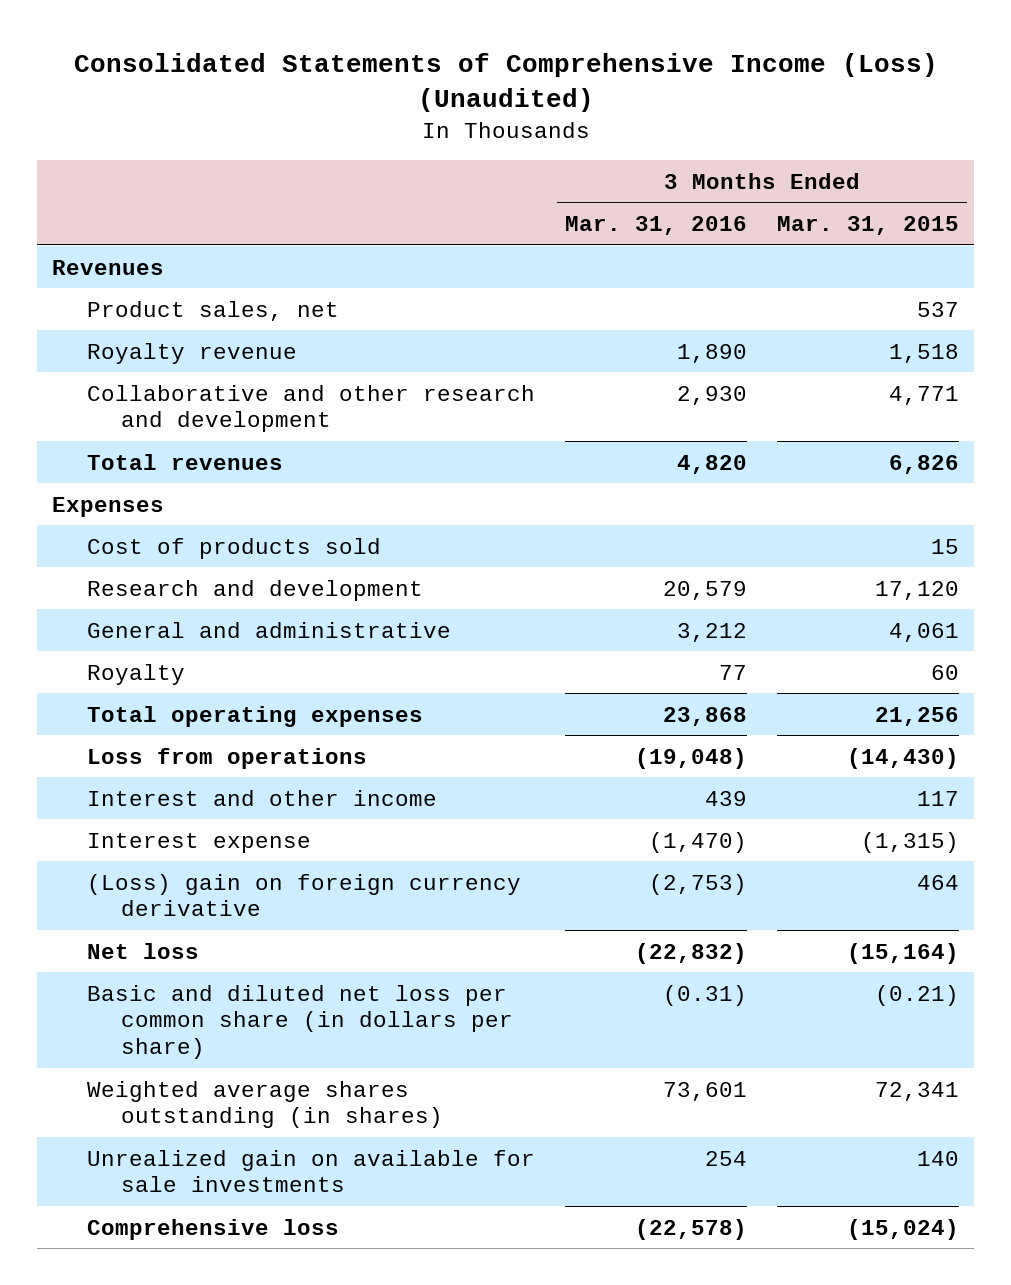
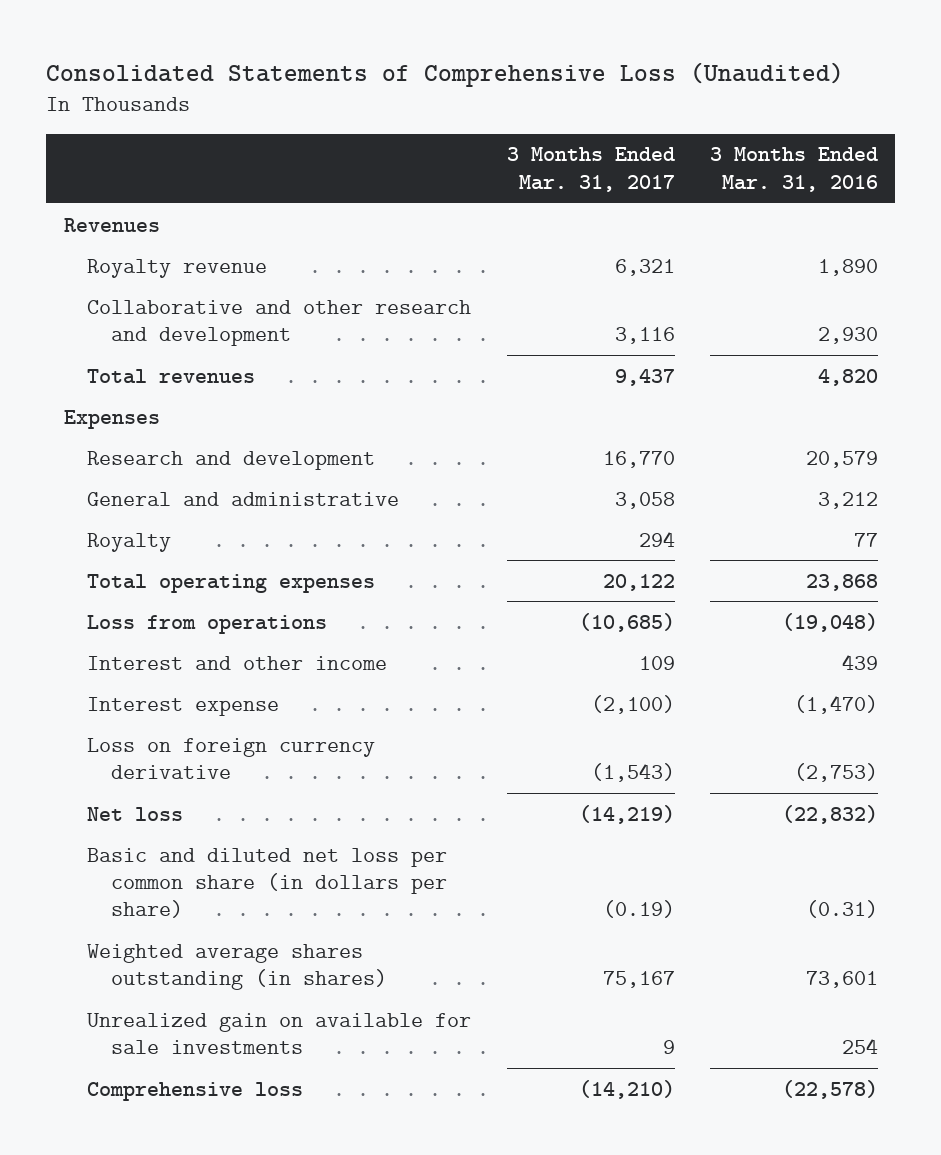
[73,53,938,113] Consolidated Statements of Comprehensive Income (Loss) (Unaudited) -> [45,61,844,87] Consolidated Statements of Comprehensive Loss (Unaudited)
[777,216,960,236] Mar. 31, 2015 -> none
none -> [506,147,675,192] 3 Months Ended Mar. 31, 2017
[86,300,339,321] Product sales, net -> none
[86,537,381,559] Cost of products sold -> none
[86,873,521,917] (Loss) gain on foreign currency derivative -> [87,737,376,779] Loss on foreign currency derivative

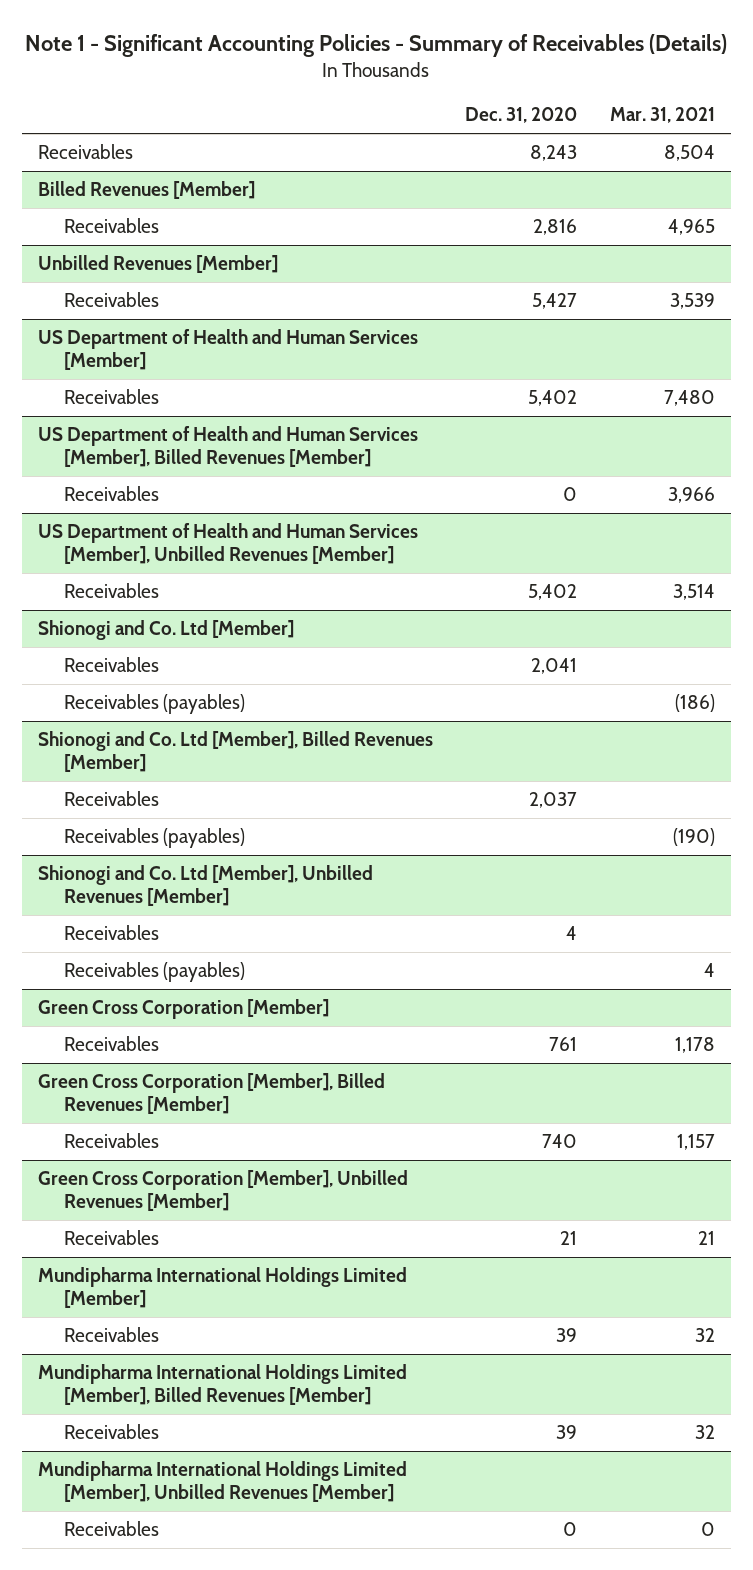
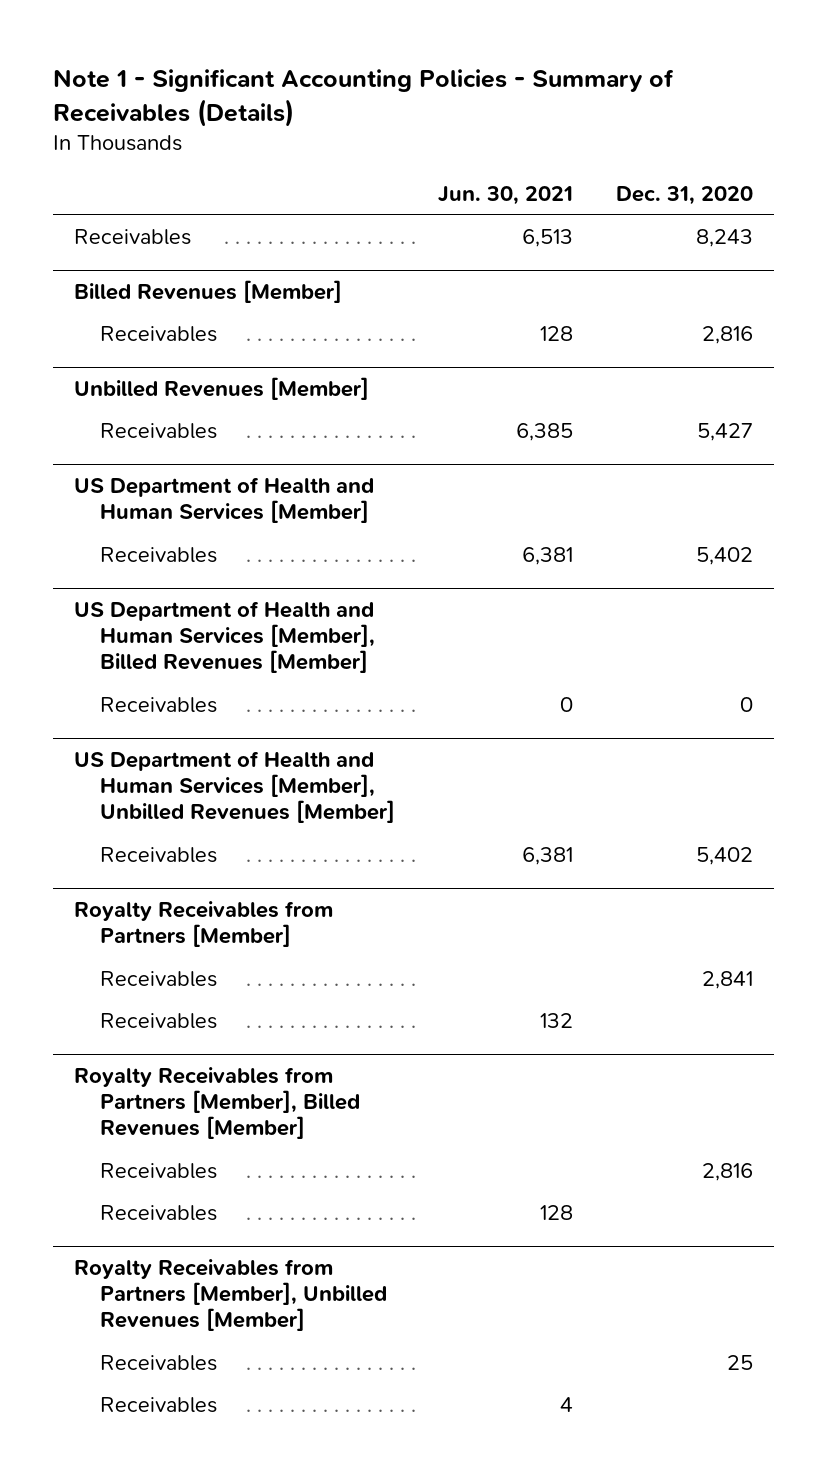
[609,107,715,124] Mar. 31, 2021 -> none
none -> [437,185,573,205] Jun. 30, 2021
[37,620,294,641] Shionogi and Co. Ltd [Member] -> none
[37,731,433,773] Shionogi and Co. Ltd [Member], Billed Revenues [Member] -> none
[37,865,373,907] Shionogi and Co. Ltd [Member], Unbilled Revenues [Member] -> none
[37,999,329,1020] Green Cross Corporation [Member] -> none
[64,1036,160,1052] Receivables -> none
[37,1073,385,1115] Green Cross Corporation [Member], Billed Revenues [Member] -> none
[64,1133,160,1149] Receivables -> none
[37,1170,408,1212] Green Cross Corporation [Member], Unbilled Revenues [Member] -> none
[64,1230,160,1246] Receivables -> none
[37,1267,407,1309] Mundipharma International Holdings Limited [Member] -> none
[64,1327,160,1343] Receivables -> none
[37,1364,407,1406] Mundipharma International Holdings Limited [Member], Billed Revenues [Member] -> none
[64,1424,160,1440] Receivables -> none
[37,1461,407,1503] Mundipharma International Holdings Limited [Member], Unbilled Revenues [Member] -> none
[64,1521,160,1537] Receivables -> none
none -> [74,900,334,947] Royalty Receivables from Partners [Member]
[531,658,578,675] 2,041 -> [701,970,753,989] 2,841
[64,694,246,715] Receivables (payables) -> [99,1012,217,1029] Receivables
none -> [74,1066,360,1139] Royalty Receivables from Partners [Member], Billed Revenues [Member]
[529,792,578,809] 2,037 -> [701,1162,753,1181] 2,816
[64,828,246,849] Receivables (payables) -> [99,1204,217,1221] Receivables
none -> [74,1258,387,1331] Royalty Receivables from Partners [Member], Unbilled Revenues [Member]
[566,926,578,941] 4 -> [726,1354,753,1370] 25
[64,962,246,983] Receivables (payables) -> [99,1396,217,1413] Receivables

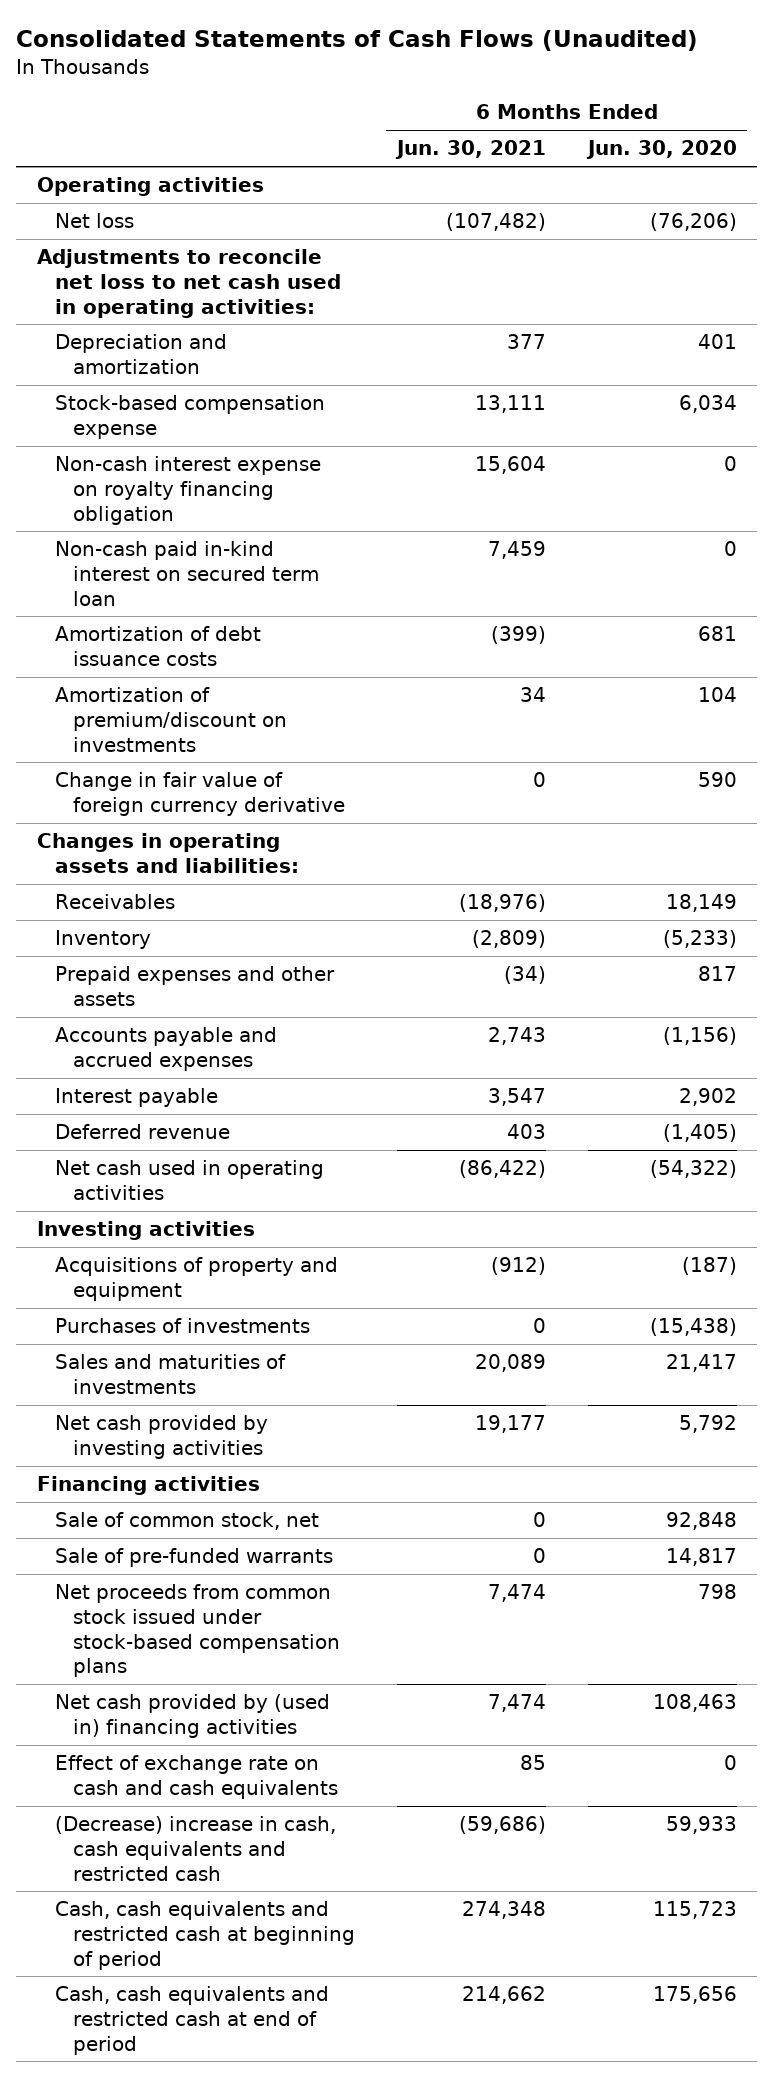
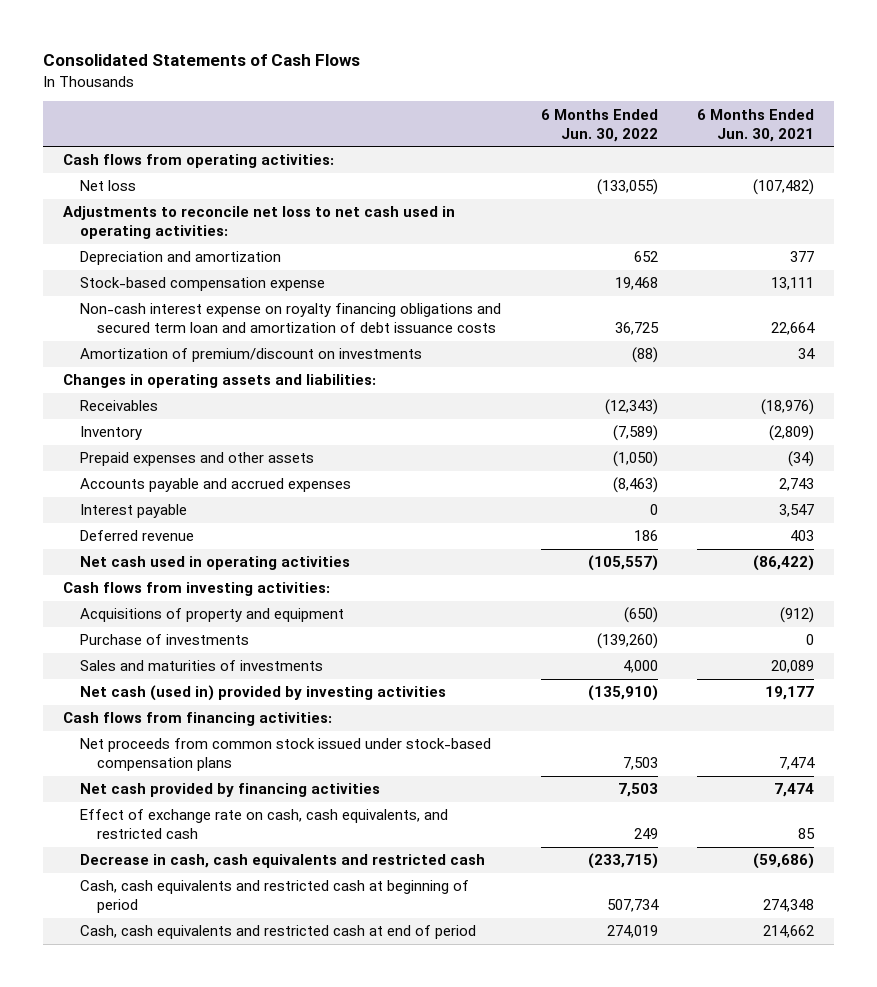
[16,30,699,52] Consolidated Statements of Cash Flows (Unaudited) -> [43,54,361,67] Consolidated Statements of Cash Flows
[585,140,737,160] Jun. 30, 2020 -> none
none -> [540,108,658,142] 6 Months Ended Jun. 30, 2022
[36,177,264,197] Operating activities -> [62,154,334,169] Cash flows from operating activities:
[55,456,322,525] Non-cash interest expense on royalty financing obligation -> none
[55,541,320,606] Non-cash paid in-kind interest on secured term loan -> none
[55,626,262,666] Amortization of debt issuance costs -> none
none -> [80,303,502,334] Non-cash interest expense on royalty financing obligations and secured term loan and amortization of debt issuance costs
[55,772,346,816] Change in fair value of foreign currency derivative -> none
[36,1221,255,1241] Investing activities -> [62,582,330,597] Cash flows from investing activities:
[55,1318,311,1334] Purchases of investments -> [80,634,250,646] Purchase of investments
[55,1512,320,1531] Sale of common stock, net -> none
[55,1548,334,1568] Sale of pre-funded warrants -> none
[55,1415,269,1459] Net cash provided by investing activities -> [80,685,447,702] Net cash (used in) provided by investing activities
[36,1476,260,1496] Financing activities -> [62,712,332,727] Cash flows from financing activities:
[55,1694,331,1738] Net cash provided by (used in) financing activities -> [80,783,381,798] Net cash provided by financing activities
[55,1755,339,1799] Effect of exchange rate on cash and cash equivalents -> [80,809,449,840] Effect of exchange rate on cash, cash equivalents, and restricted cash
[55,1816,337,1881] (Decrease) increase in cash, cash equivalents and restricted cash -> [80,854,486,869] Decrease in cash, cash equivalents and restricted cash

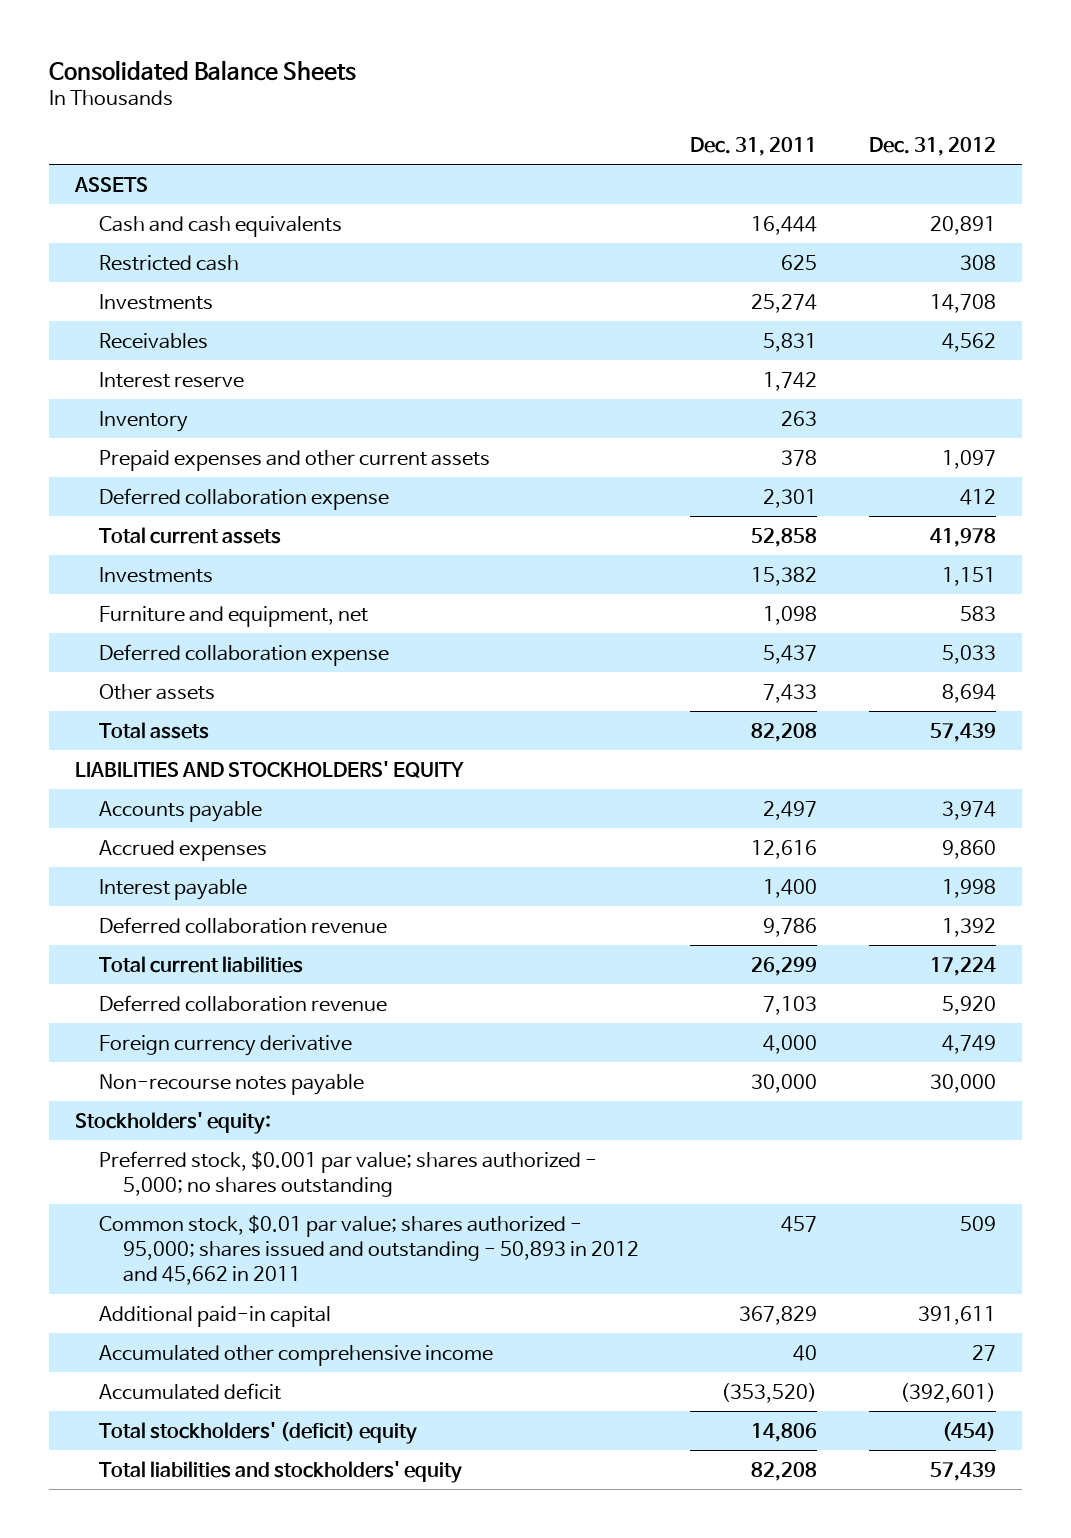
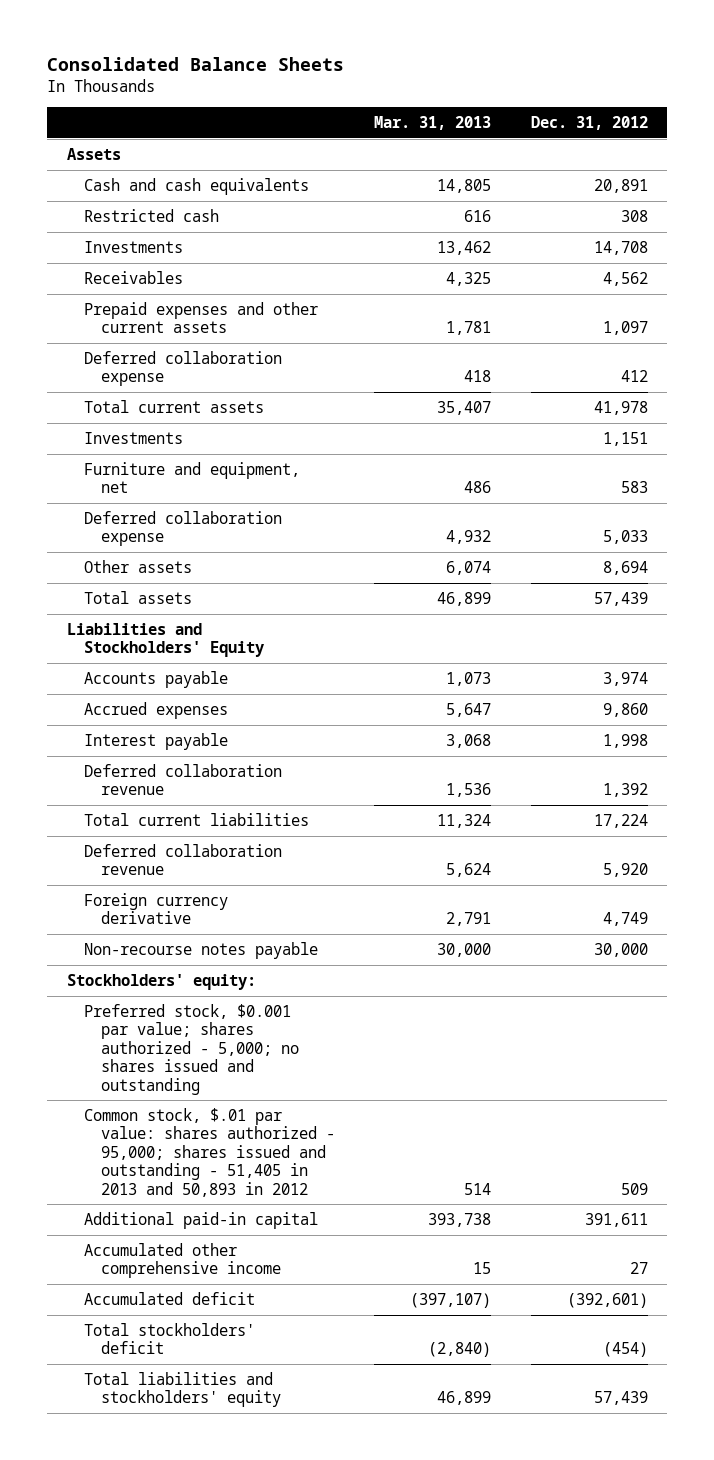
[690,136,818,156] Dec. 31, 2011 -> none
none -> [374,116,492,131] Mar. 31, 2013
[73,176,148,192] ASSETS -> [66,147,121,160] Assets
[98,371,244,388] Interest reserve -> none
[98,410,188,432] Inventory -> none
[74,760,464,778] LIABILITIES AND STOCKHOLDERS' EQUITY -> [66,622,264,658] Liabilities and Stockholders' Equity
[98,1150,597,1197] Preferred stock, $0.001 par value; shares authorized - 5,000; no shares outstanding -> [83,1003,300,1095] Preferred stock, $0.001 par value; shares authorized - 5,000; no shares issued and outstanding
[98,1214,639,1285] Common stock, $0.01 par value; shares authorized - 95,000; shares issued and outstanding - 50,893 in 2012 and 45,662 in 2011 -> [83,1107,336,1197] Common stock, $.01 par value: shares authorized - 95,000; shares issued and outstanding - 51,405 in 2013 and 50,893 in 2012
[98,1421,417,1444] Total stockholders' (deficit) equity -> [83,1322,255,1355] Total stockholders' deficit

